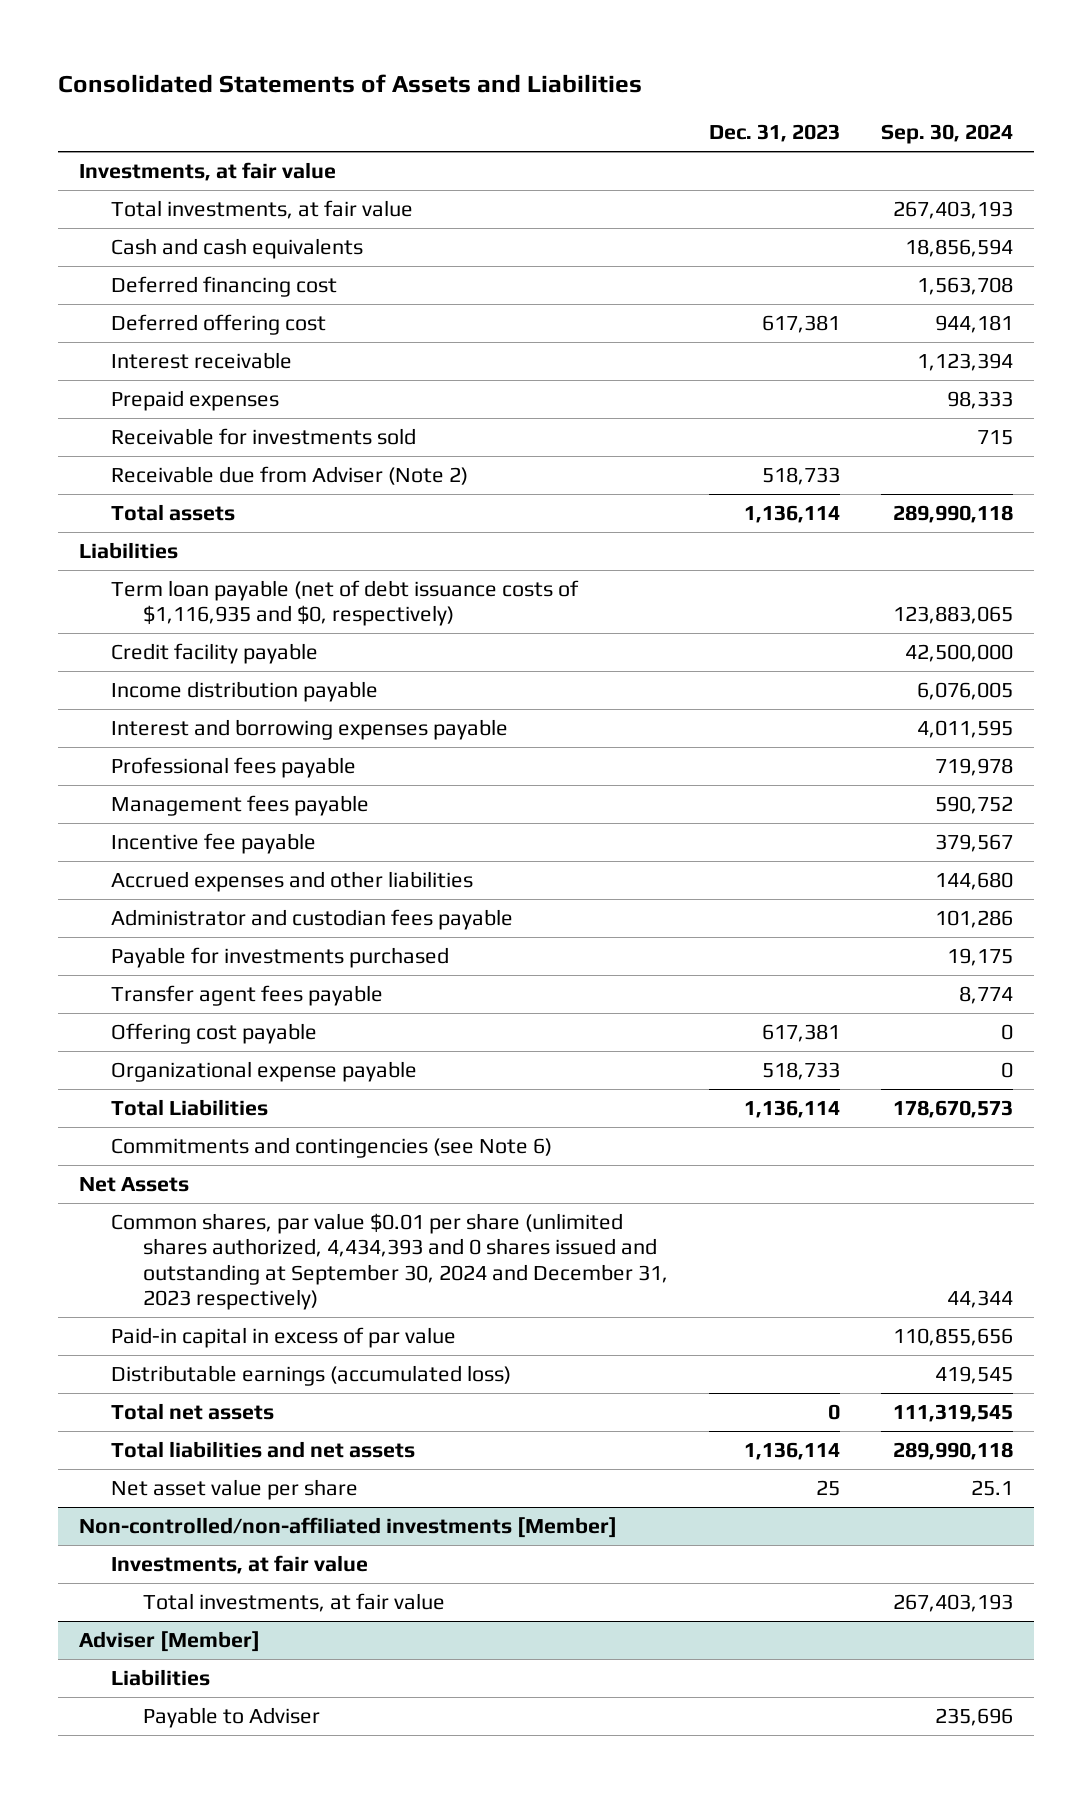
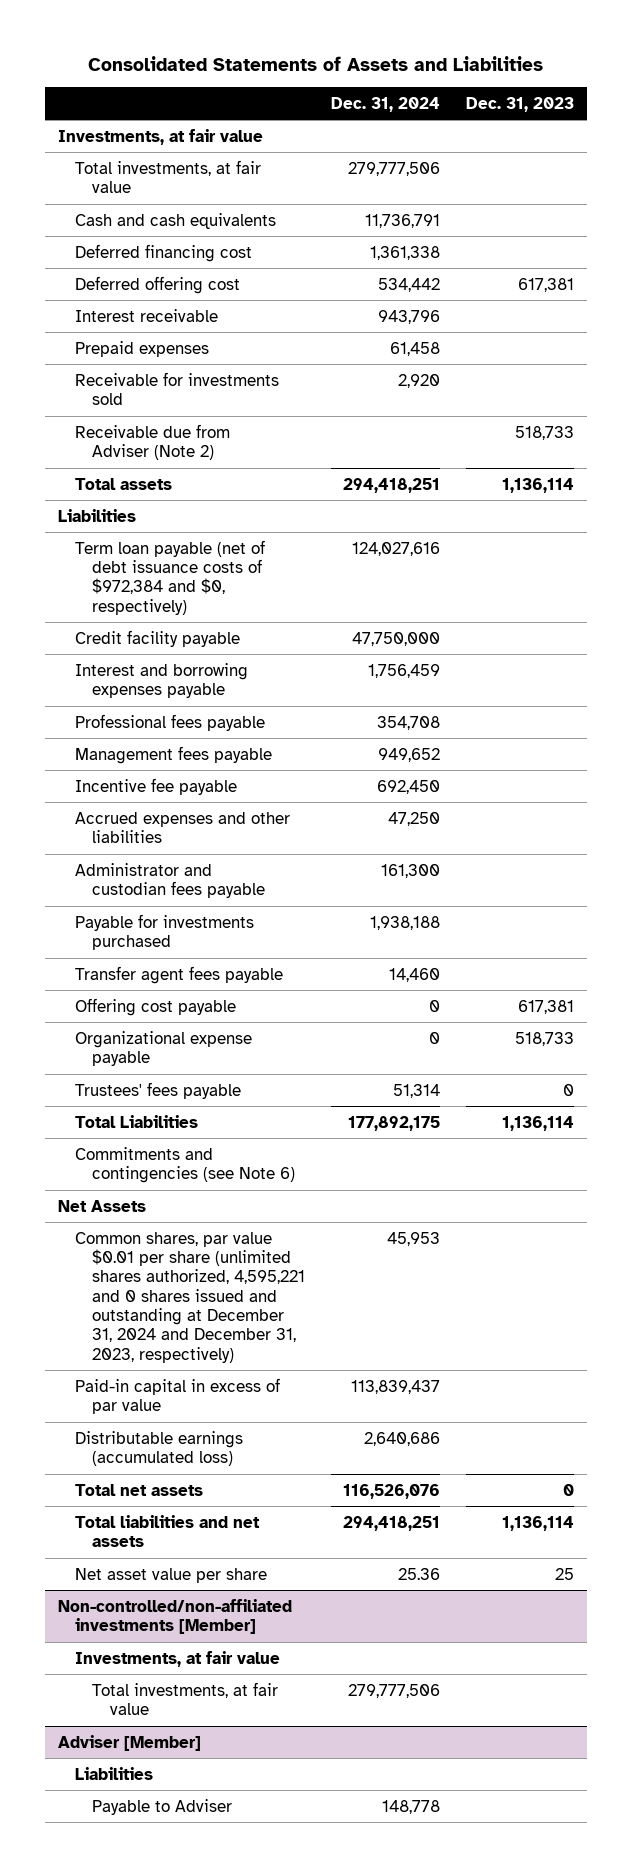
[881,124,1014,145] Sep. 30, 2024 -> none
none -> [331,96,441,112] Dec. 31, 2024
[111,579,580,627] Term loan payable (net of debt issuance costs of $1,116,935 and $0, respectively) -> [75,539,266,615] Term loan payable (net of debt issuance costs of $972,384 and $0, respectively)
[111,680,379,702] Income distribution payable -> none
none -> [75,1081,242,1099] Trustees' fees payable
[111,1212,669,1310] Common shares, par value $0.01 per share (unlimited shares authorized, 4,434,393 and 0 shares issued and outstanding at September 30, 2024 and December 31, 2023 respectively) -> [75,1231,306,1363] Common shares, par value $0.01 per share (unlimited shares authorized, 4,595,221 and 0 shares issued and outstanding at December 31, 2024 and December 31, 2023, respectively)

